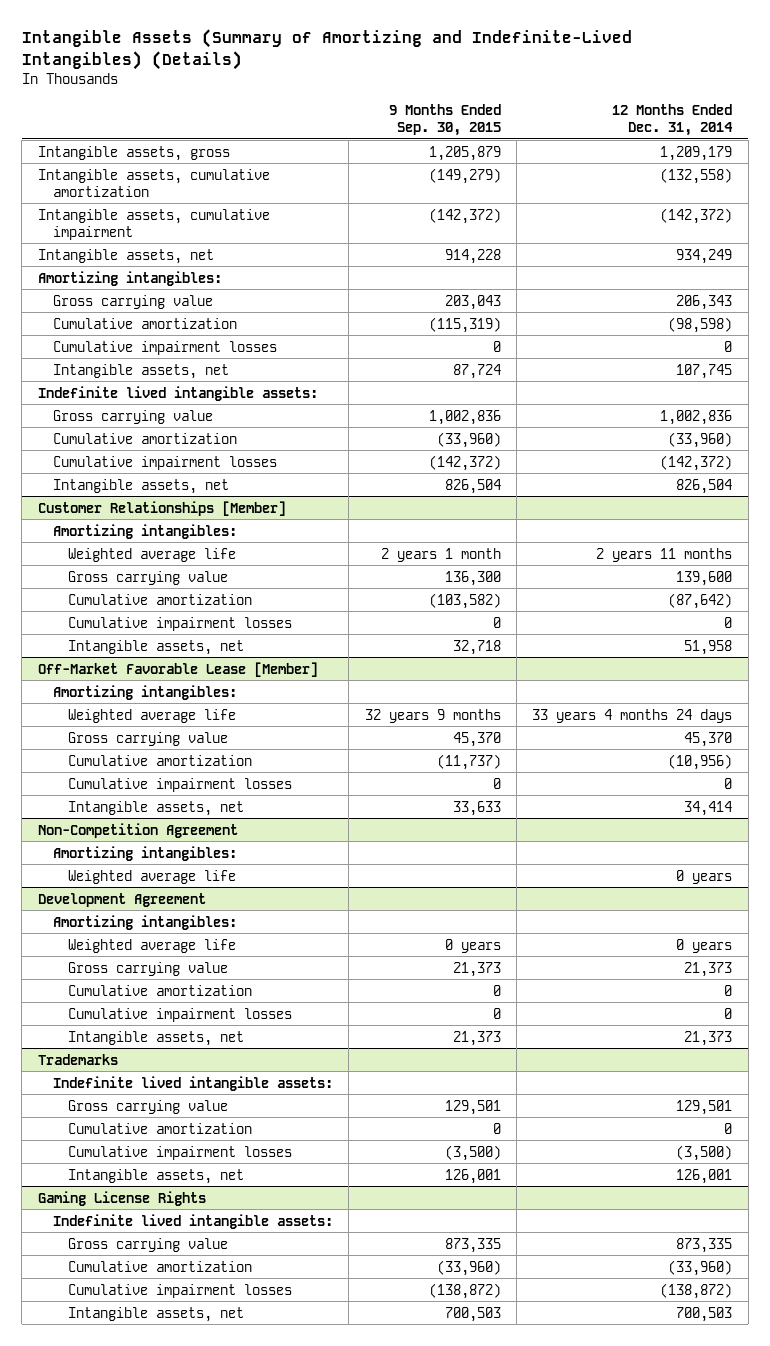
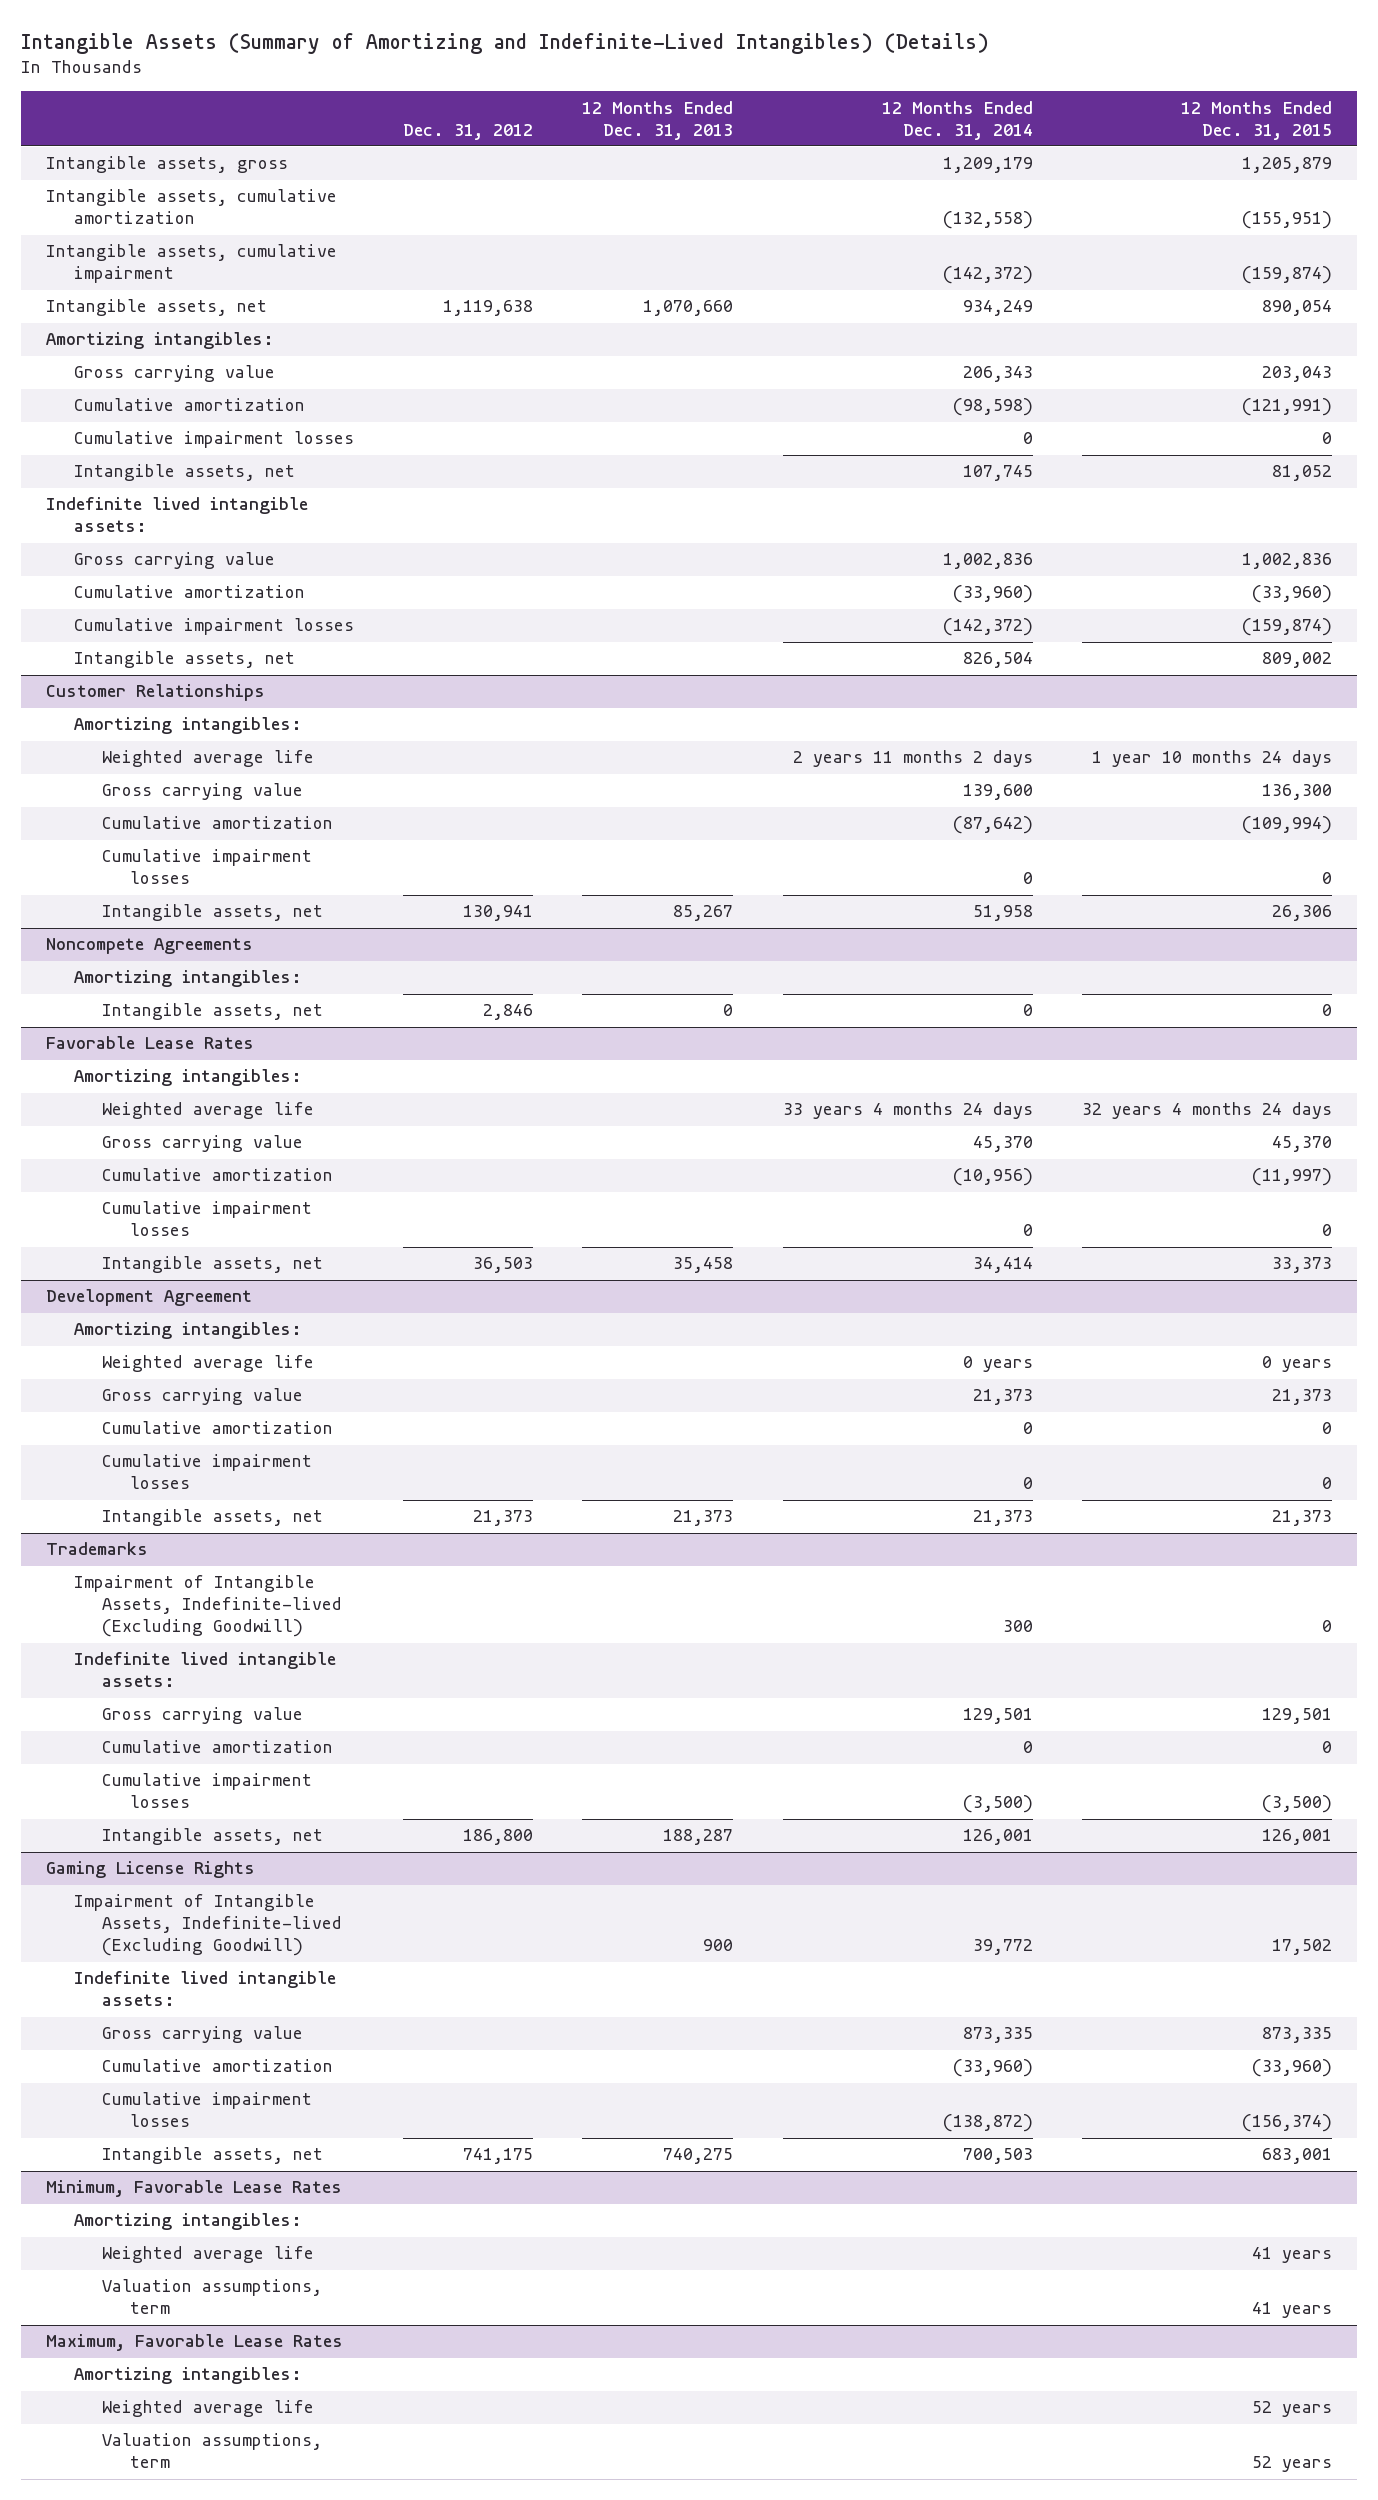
[388,103,501,136] 9 Months Ended Sep. 30, 2015 -> none
none -> [403,123,534,140] Dec. 31, 2012
none -> [582,100,734,140] 12 Months Ended Dec. 31, 2013
none -> [1180,100,1332,140] 12 Months Ended Dec. 31, 2015
[37,500,286,516] Customer Relationships [Member] -> [45,684,265,702] Customer Relationships
[596,547,733,562] 2 years 11 months -> [792,750,1033,768] 2 years 11 months 2 days
[37,661,318,677] Off-Market Favorable Lease [Member] -> none
none -> [45,938,253,955] Noncompete Agreements
none -> [101,1003,323,1021] Intangible assets, net
none -> [45,1036,254,1050] Favorable Lease Rates
none -> [73,1069,302,1087] Amortizing intangibles:
[37,822,238,838] Non-Competition Agreement -> none
[52,845,237,861] Amortizing intangibles: -> none
[68,869,237,884] Weighted average life -> none
none -> [73,1575,342,1638] Impairment of Intangible Assets, Indefinite-lived (Excluding Goodwill)
none -> [73,1894,342,1957] Impairment of Intangible Assets, Indefinite-lived (Excluding Goodwill)
none -> [45,2180,342,2198] Minimum, Favorable Lease Rates
none -> [73,2213,302,2231] Amortizing intangibles:
none -> [101,2246,314,2264] Weighted average life
none -> [101,2279,322,2315] Valuation assumptions, term
none -> [45,2334,343,2352] Maximum, Favorable Lease Rates
none -> [73,2367,302,2385] Amortizing intangibles:
none -> [101,2400,314,2418] Weighted average life
none -> [101,2433,322,2469] Valuation assumptions, term

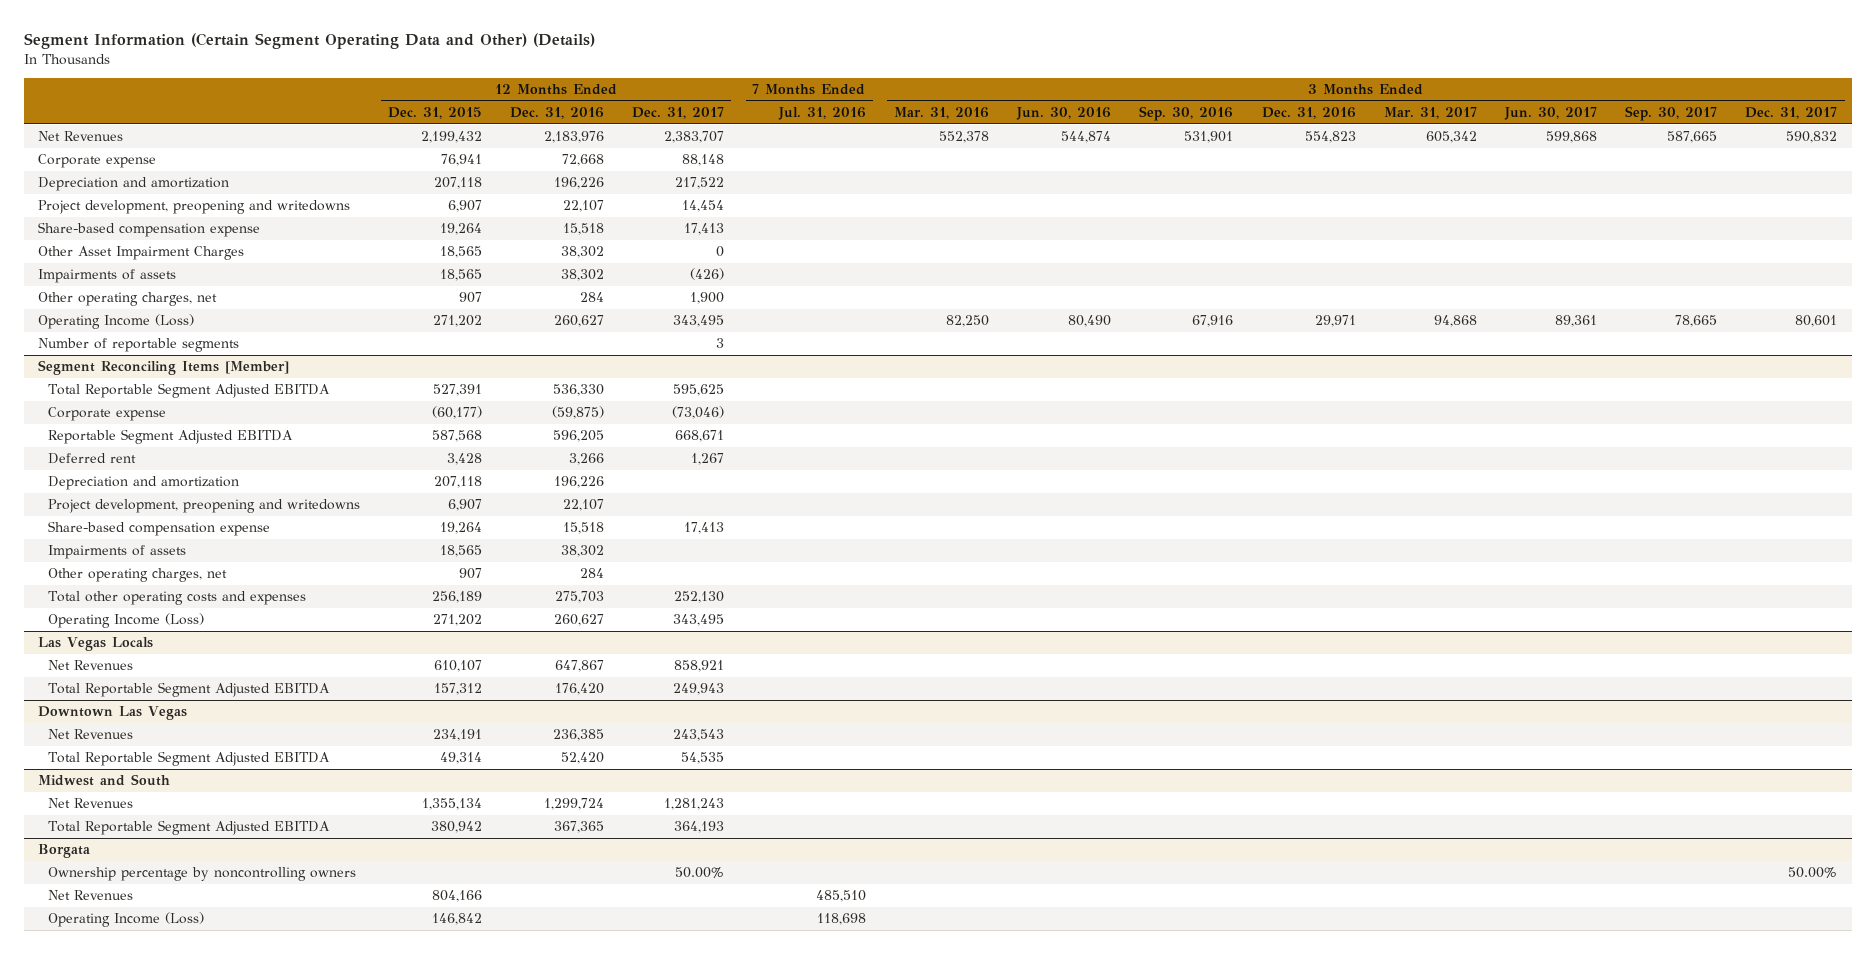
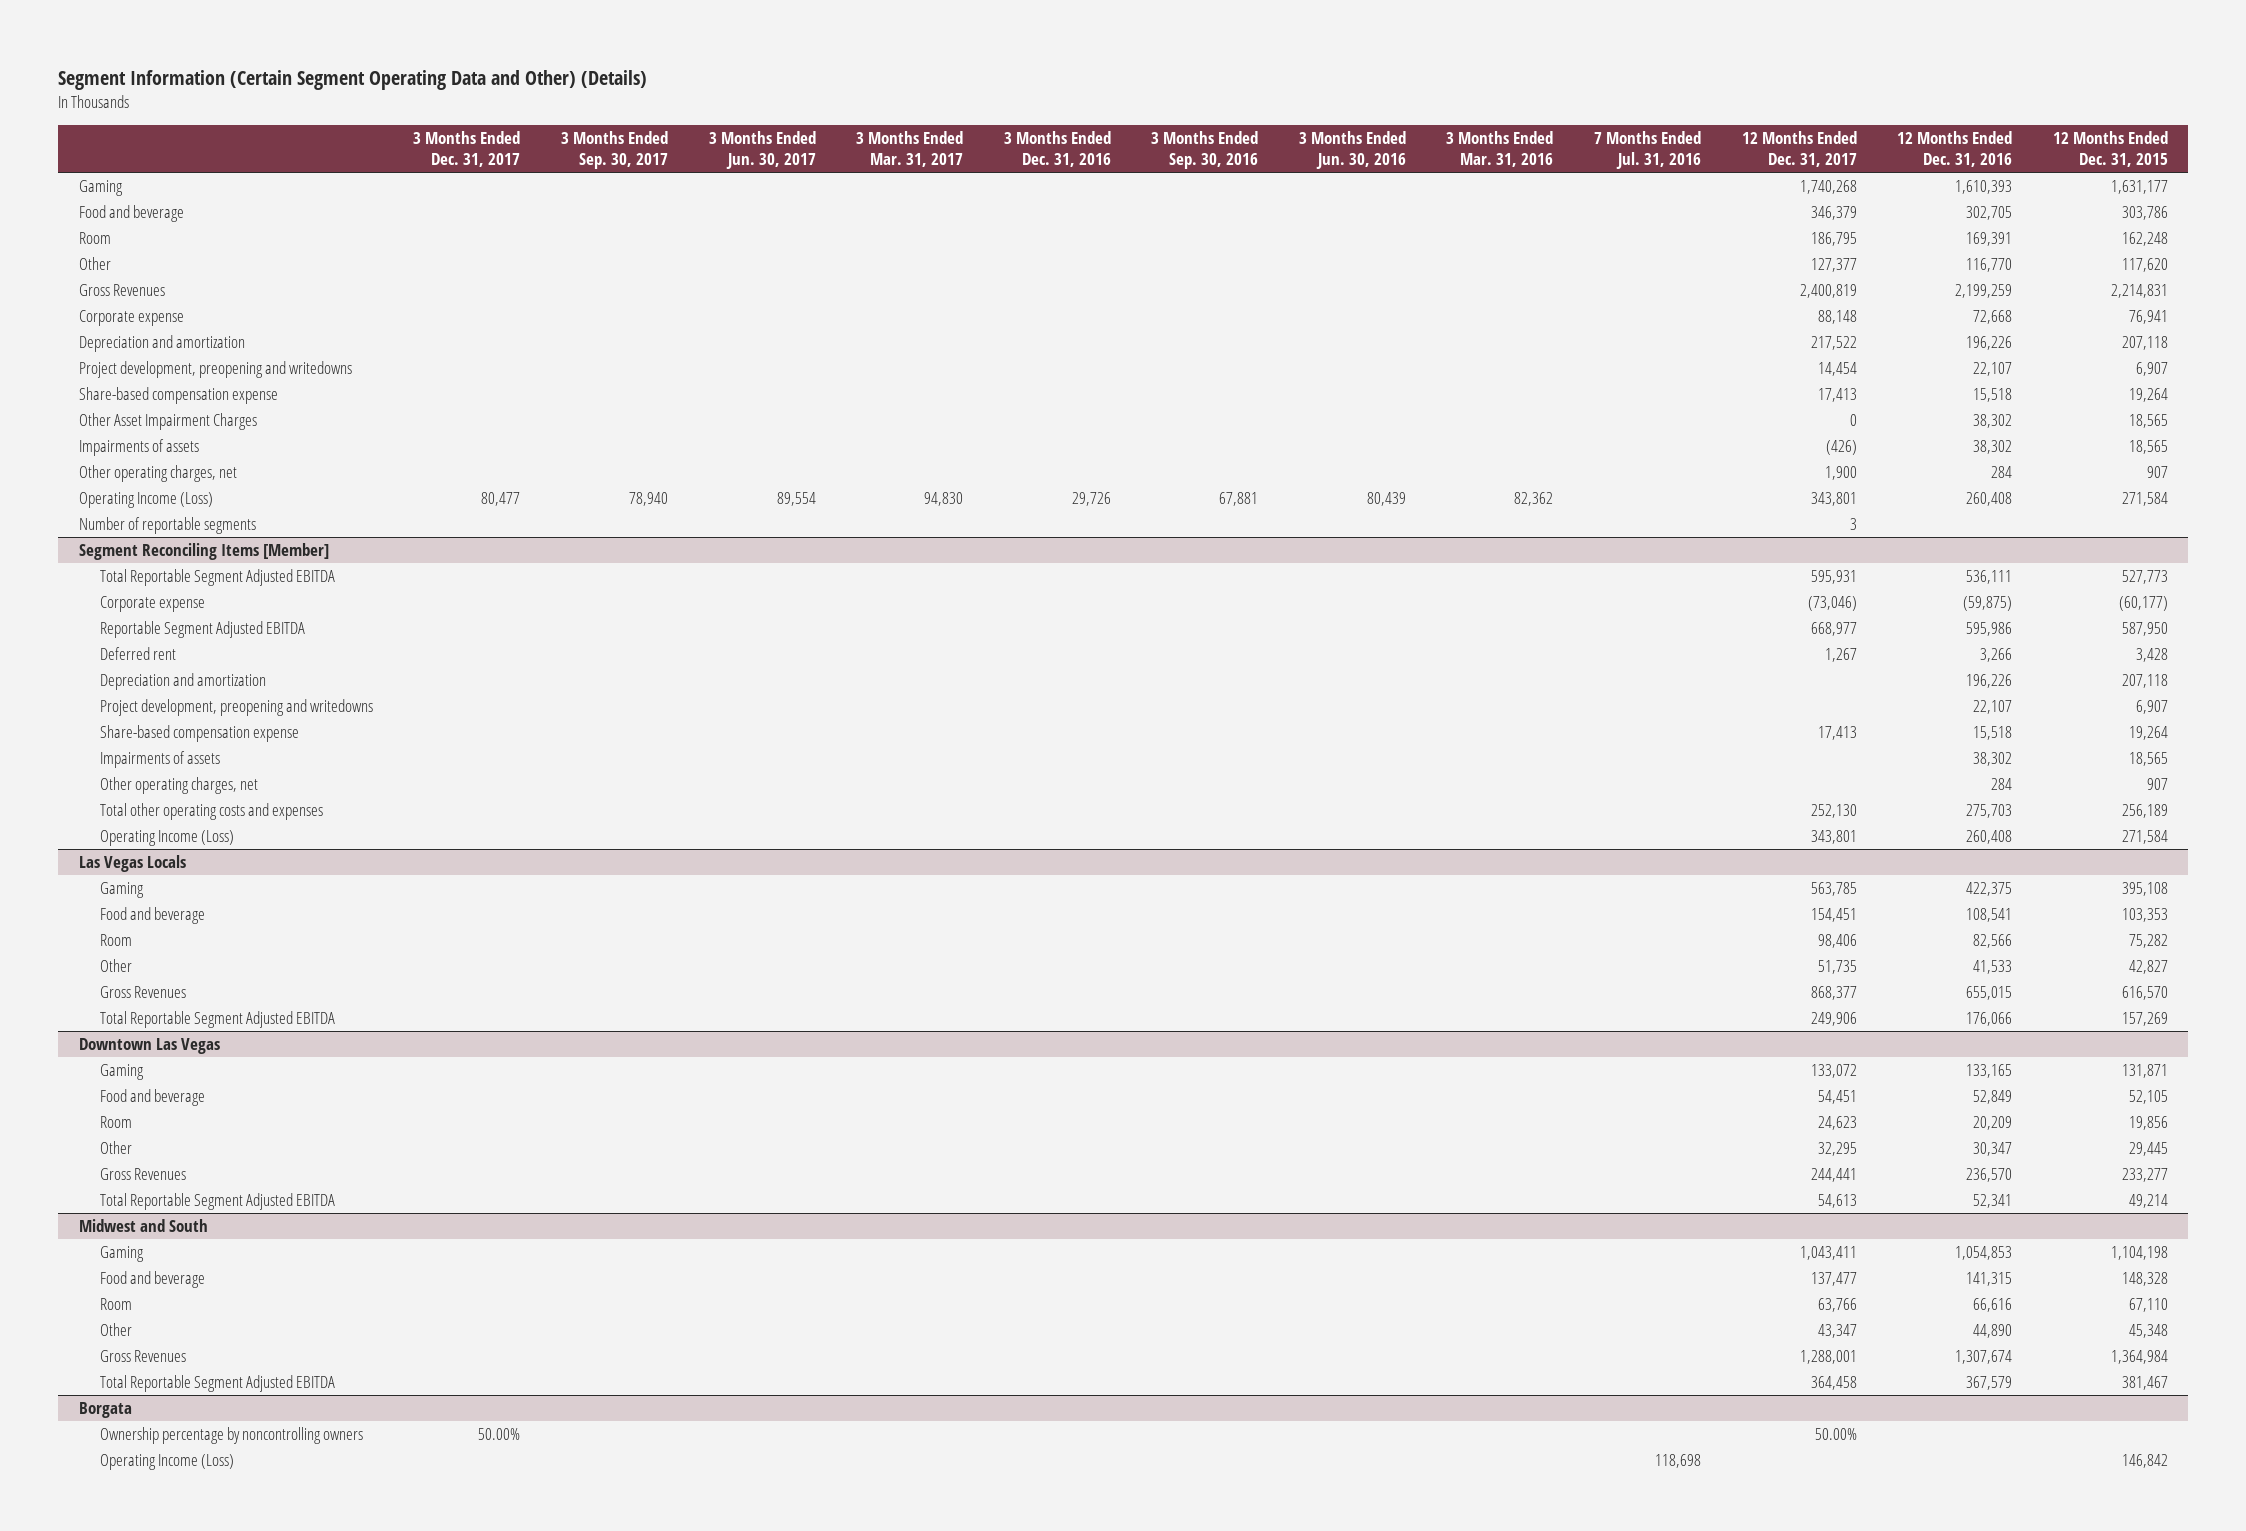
[37,131,123,142] Net Revenues -> none
none -> [78,180,123,197] Gaming
none -> [78,205,184,223] Food and beverage
none -> [78,232,111,245] Room
none -> [78,257,111,271] Other
none -> [78,284,165,297] Gross Revenues
[432,315,482,328] 271,202 -> [2121,492,2168,507] 271,584
[554,315,605,328] 260,627 -> [1966,492,2013,507] 260,408
[673,315,725,328] 343,495 -> [1810,492,1857,507] 343,801
[945,315,989,328] 82,250 -> [1514,492,1554,507] 82,362
[1068,315,1112,328] 80,490 -> [1366,492,1406,507] 80,439
[1192,315,1234,328] 67,916 -> [1219,492,1259,507] 67,881
[1314,315,1356,328] 29,971 -> [1071,492,1111,507] 29,726
[1433,315,1477,328] 94,868 -> [924,492,964,507] 94,830
[1554,315,1597,328] 89,361 -> [776,492,816,507] 89,554
[1675,315,1718,328] 78,665 -> [628,492,668,507] 78,940
[1795,315,1838,328] 80,601 -> [481,492,521,507] 80,477
[432,384,482,397] 527,391 -> [2121,570,2168,585] 527,773
[553,384,605,397] 536,330 -> [1966,570,2013,585] 536,111
[673,384,725,397] 595,625 -> [1810,570,1857,585] 595,931
[431,430,482,443] 587,568 -> [2121,622,2168,637] 587,950
[553,430,605,443] 596,205 -> [1966,622,2013,637] 595,986
[675,430,725,443] 668,671 -> [1810,622,1857,637] 668,977
[432,614,482,627] 271,202 -> [2121,830,2168,845] 271,584
[554,614,605,627] 260,627 -> [1966,830,2013,845] 260,408
[673,614,725,627] 343,495 -> [1810,830,1857,845] 343,801
[47,660,133,671] Net Revenues -> none
none -> [99,882,144,899] Gaming
none -> [99,907,205,925] Food and beverage
none -> [99,934,132,947] Room
none -> [99,959,132,973] Other
none -> [99,986,186,999] Gross Revenues
[433,683,482,696] 157,312 -> [2121,1012,2168,1027] 157,269
[555,683,605,696] 176,420 -> [1966,1012,2013,1027] 176,066
[673,683,725,696] 249,943 -> [1810,1012,1857,1027] 249,906
[47,729,133,740] Net Revenues -> none
none -> [99,1064,144,1081] Gaming
none -> [99,1089,205,1107] Food and beverage
none -> [99,1116,132,1129] Room
none -> [99,1141,132,1155] Other
none -> [99,1168,186,1181] Gross Revenues
[439,752,482,765] 49,314 -> [2128,1194,2168,1209] 49,214
[561,752,605,765] 52,420 -> [1973,1194,2013,1209] 52,341
[681,752,725,765] 54,535 -> [1817,1194,1857,1209] 54,613
[47,798,133,809] Net Revenues -> none
none -> [99,1246,144,1263] Gaming
none -> [99,1271,205,1289] Food and beverage
none -> [99,1298,132,1311] Room
none -> [99,1323,132,1337] Other
none -> [99,1350,186,1363] Gross Revenues
[430,821,482,834] 380,942 -> [2121,1376,2168,1391] 381,467
[554,821,605,834] 367,365 -> [1966,1376,2013,1391] 367,579
[674,821,725,834] 364,193 -> [1810,1376,1857,1391] 364,458
[47,890,133,901] Net Revenues -> none

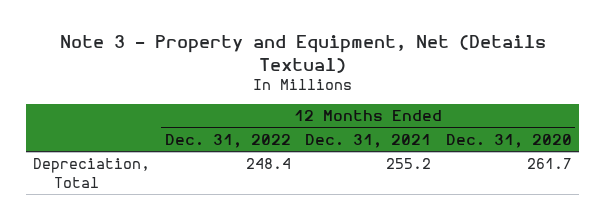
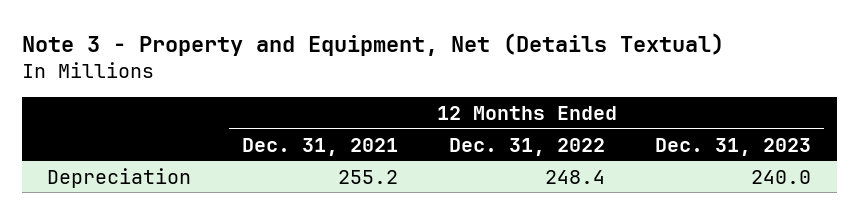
[445,134,572,149] Dec. 31, 2020 -> none
none -> [655,137,812,156] Dec. 31, 2023
[33,158,151,188] Depreciation, Total -> [47,167,192,188] Depreciation

